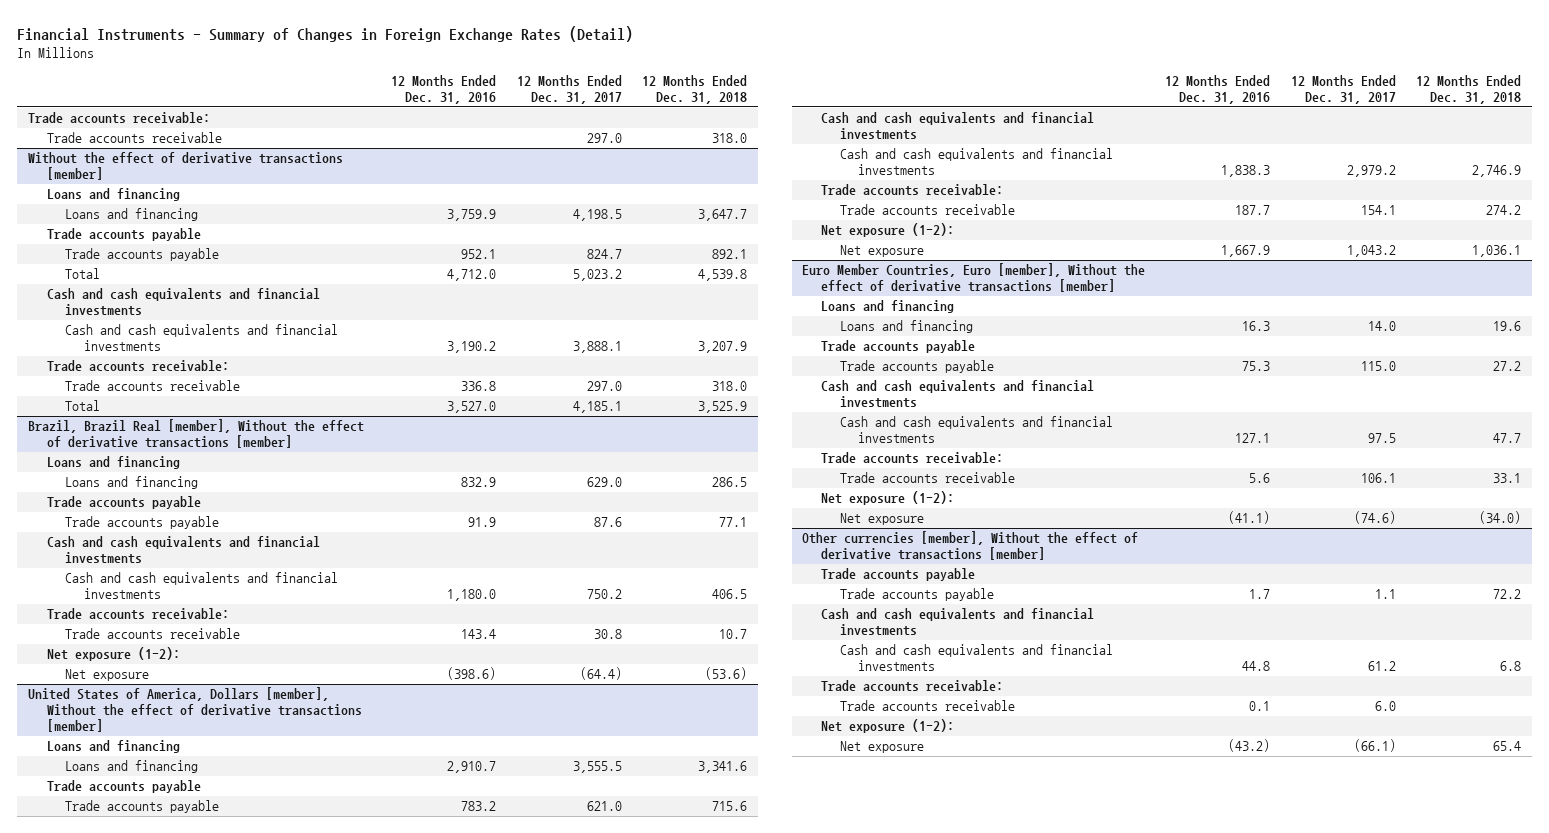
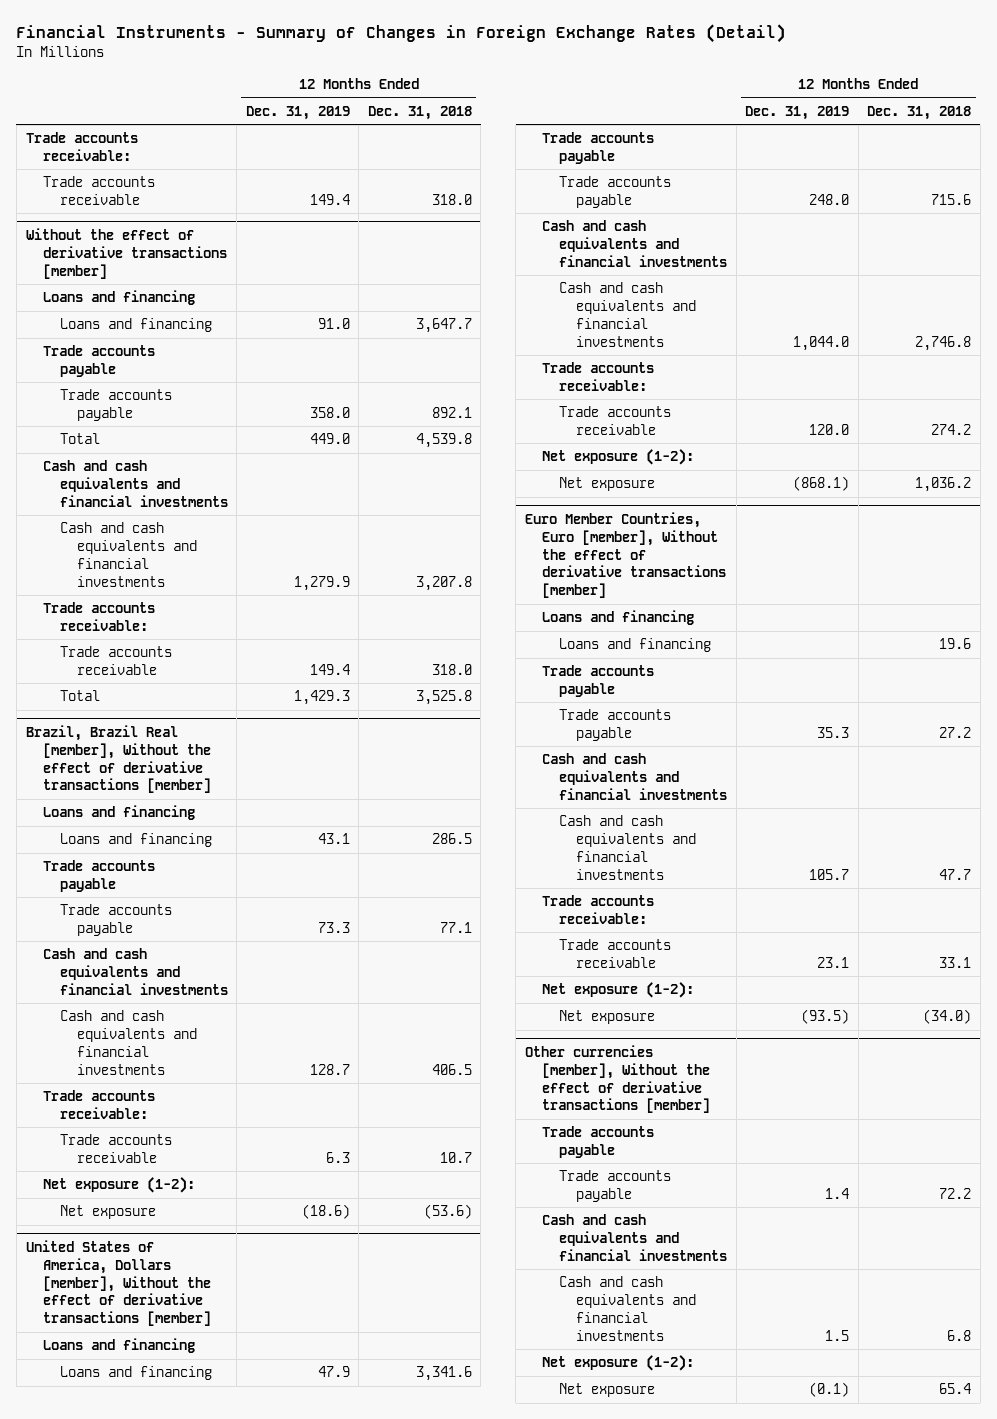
[391,74,497,104] 12 Months Ended Dec. 31, 2016 -> none
[516,74,622,104] 12 Months Ended Dec. 31, 2017 -> none
none -> [245,106,350,121] Dec. 31, 2019
[698,341,748,354] 3,207.9 -> [415,575,472,591] 3,207.8
[698,401,748,414] 3,525.9 -> [415,690,472,706] 3,525.8
[1472,165,1522,178] 2,746.9 -> [915,335,972,351] 2,746.8
[1472,245,1522,258] 1,036.1 -> [915,477,972,493] 1,036.2
[820,680,1003,693] Trade accounts receivable: -> none
[839,700,1015,712] Trade accounts receivable -> none

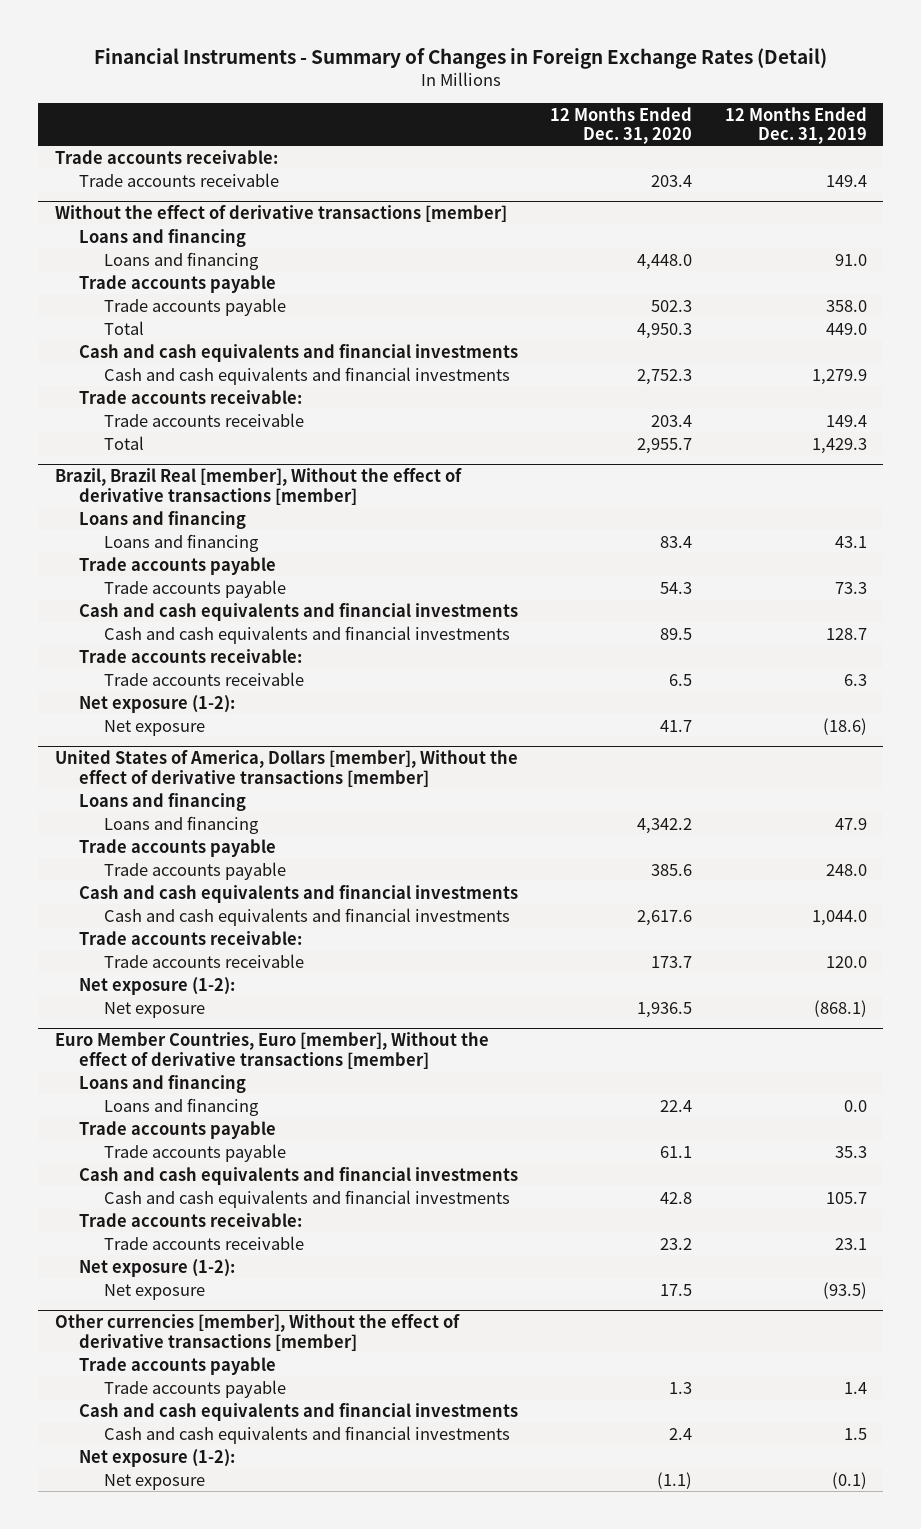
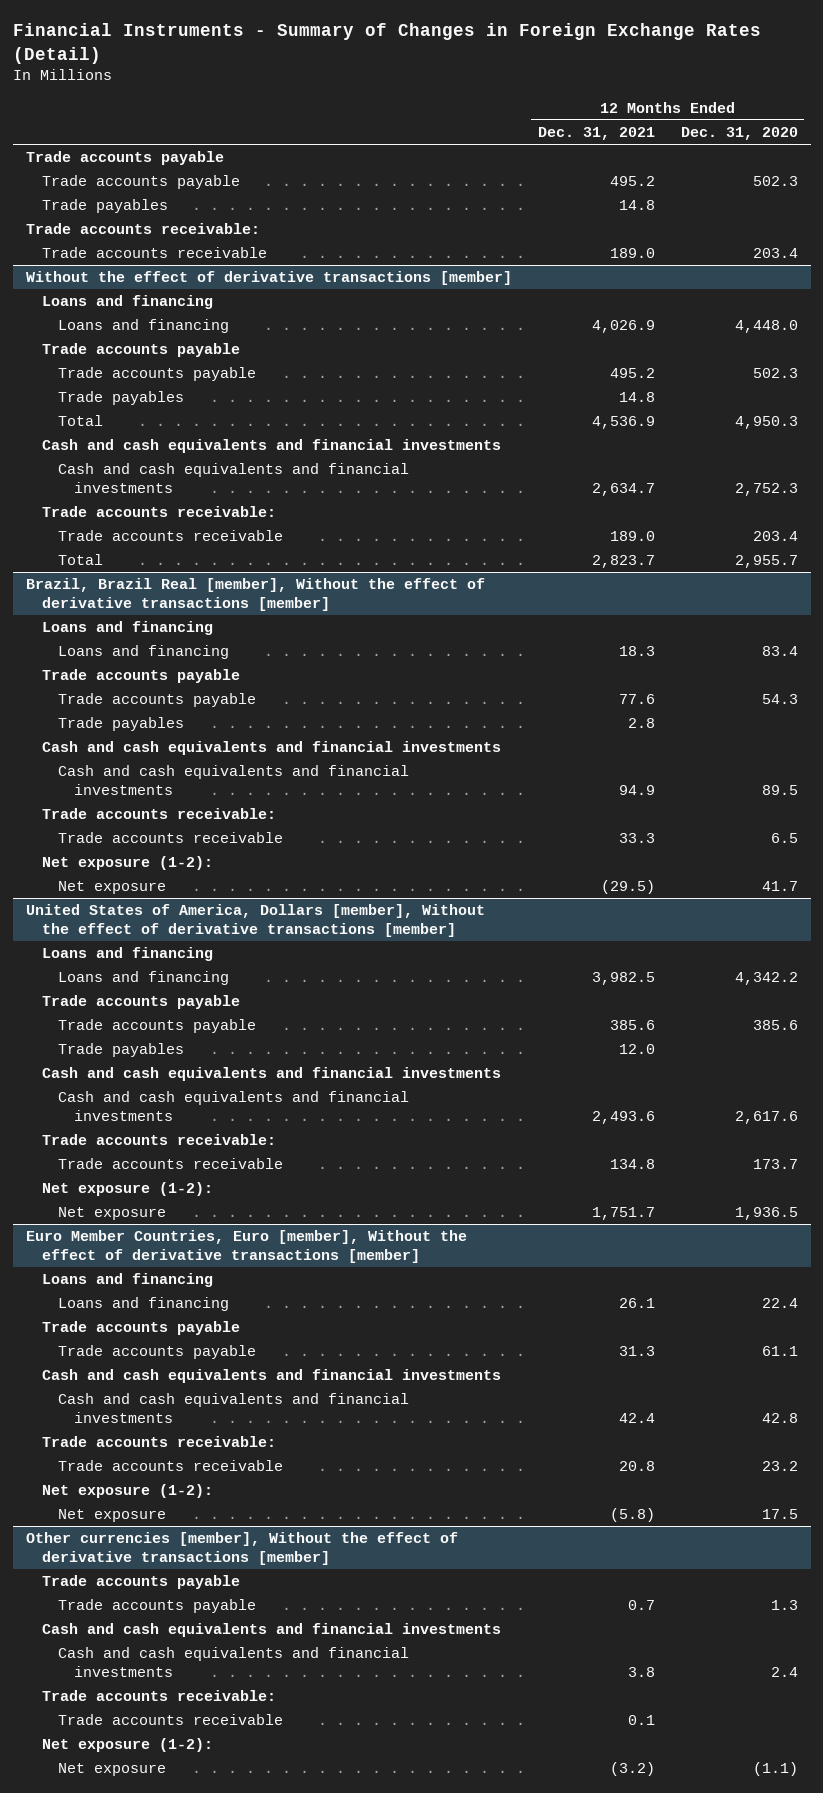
[724,106,867,144] 12 Months Ended Dec. 31, 2019 -> none
none -> [537,126,655,140] Dec. 31, 2021
none -> [25,151,224,166] Trade accounts payable
none -> [41,175,240,190] Trade accounts payable
none -> [41,199,168,214] Trade payables
none -> [57,391,184,406] Trade payables
none -> [57,717,184,732] Trade payables
none -> [57,1043,184,1058] Trade payables
none -> [41,1690,276,1702] Trade accounts receivable:
none -> [57,1714,283,1726] Trade accounts receivable

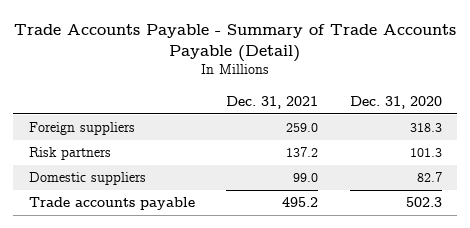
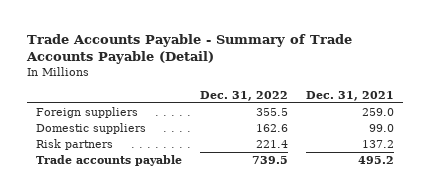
[349,95,442,109] Dec. 31, 2020 -> none
none -> [199,90,288,101] Dec. 31, 2022
[28,147,111,161] Risk partners -> [35,139,113,151] Risk partners

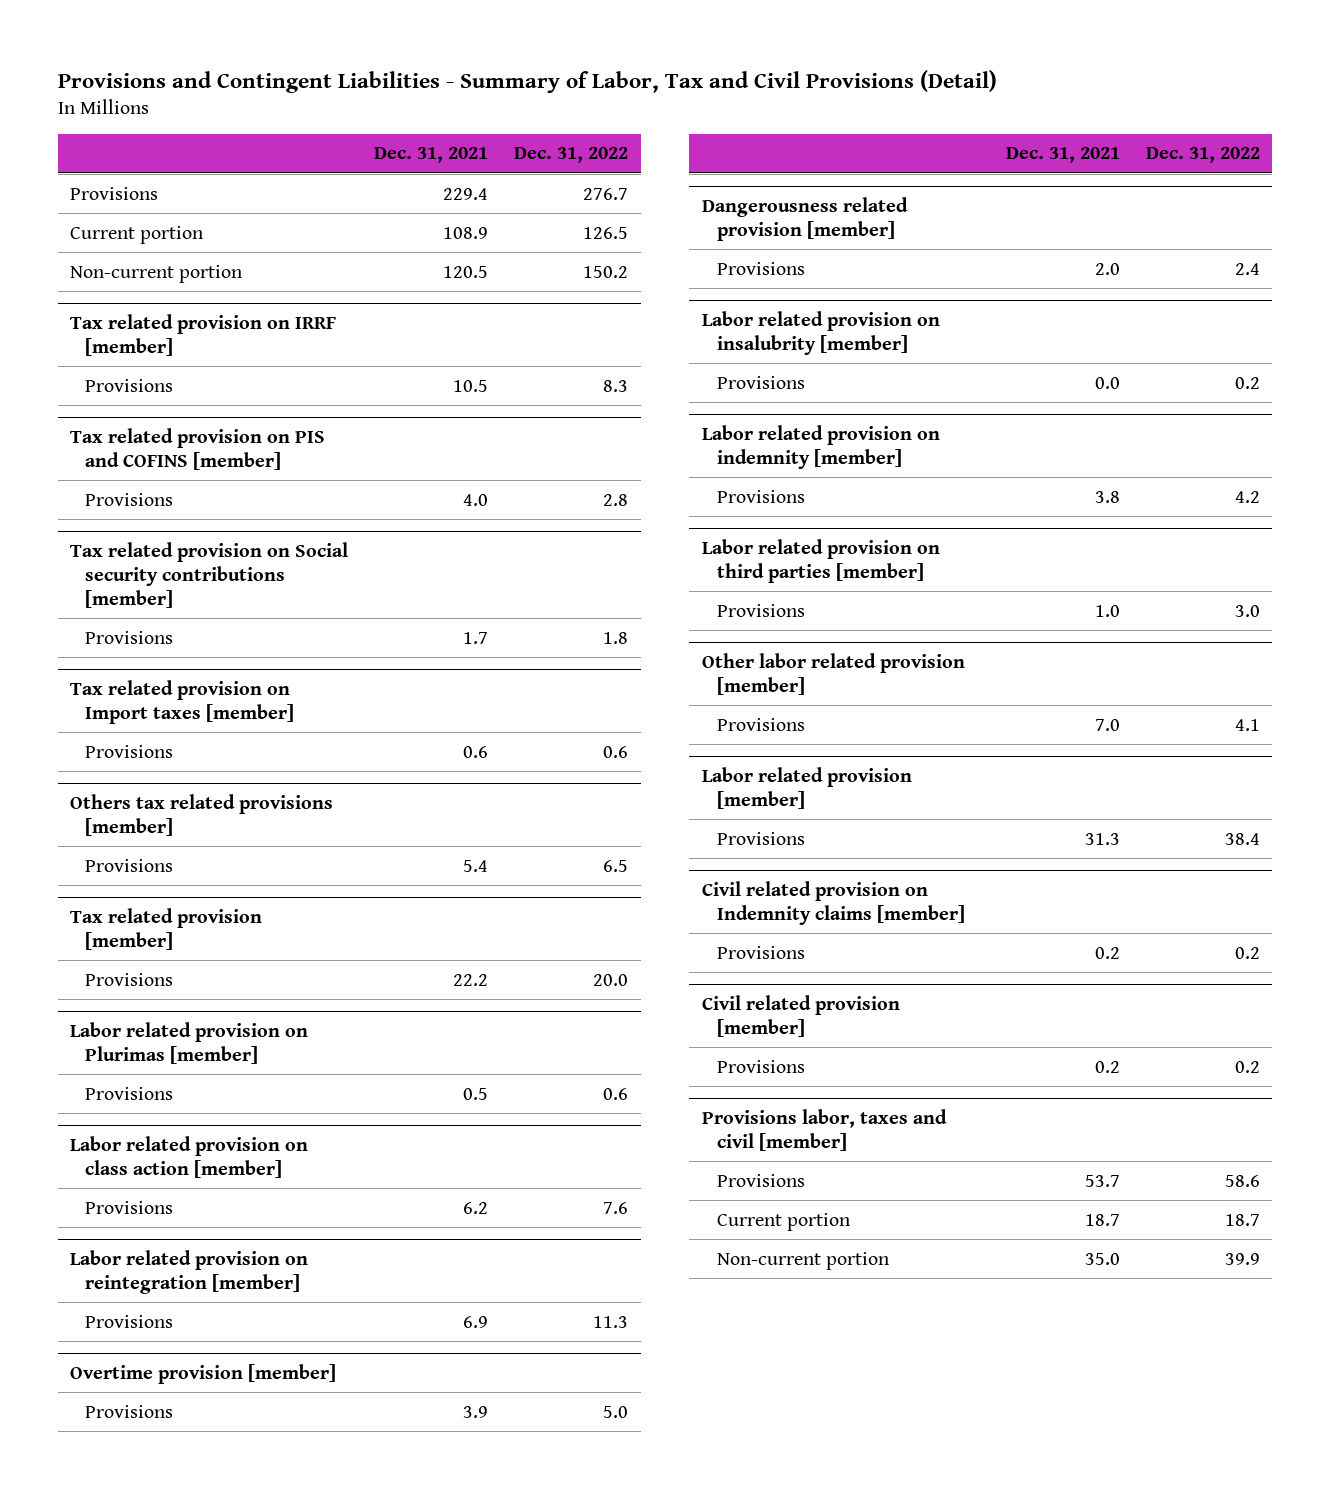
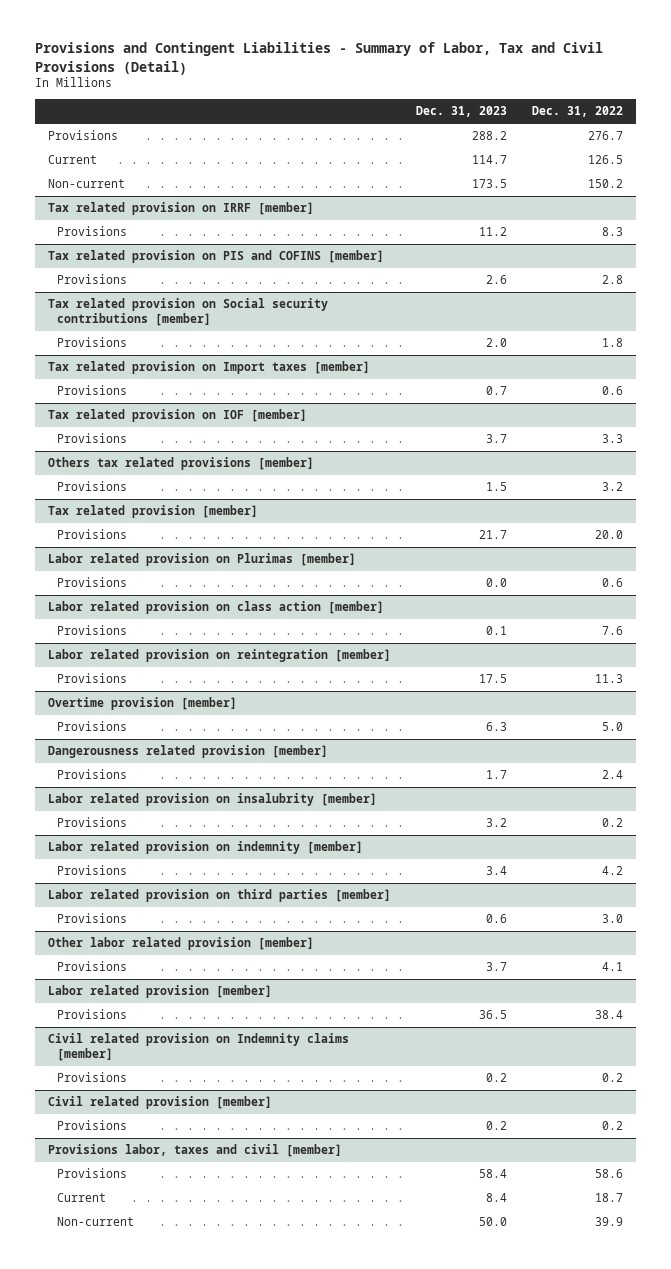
[374,147,489,164] Dec. 31, 2021 -> none
none -> [416,106,508,118] Dec. 31, 2023
[70,225,204,244] Current portion -> [47,155,97,165] Current
[70,264,243,283] Non-current portion -> [47,179,125,189] Non-current
none -> [47,409,307,423] Tax related provision on IOF [member]
none -> [57,433,128,444] Provisions
[602,859,628,872] 6.5 -> [602,482,624,492] 3.2
[716,1212,850,1231] Current portion -> [57,1193,107,1203] Current
[716,1251,889,1270] Non-current portion -> [57,1217,135,1227] Non-current

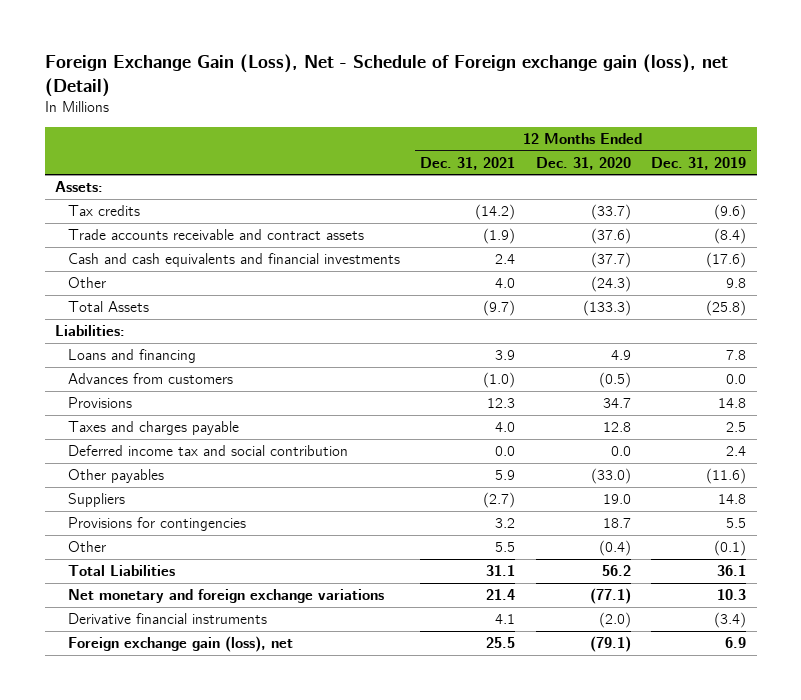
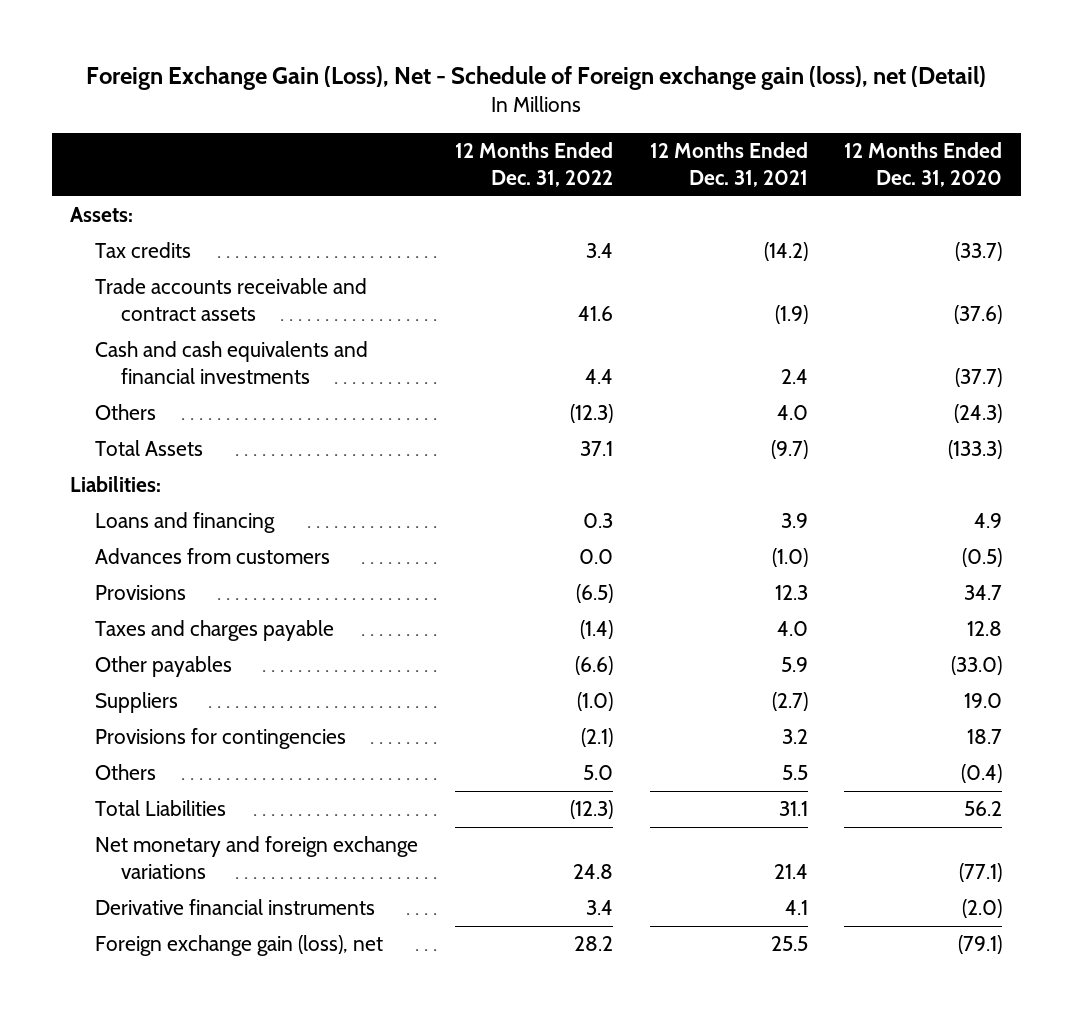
[651,156,747,170] Dec. 31, 2019 -> none
none -> [455,142,614,188] 12 Months Ended Dec. 31, 2022
[67,276,106,288] Other -> [95,404,157,421] Others
[67,444,348,456] Deferred income tax and social contribution -> none
[67,540,106,552] Other -> [95,764,157,781] Others

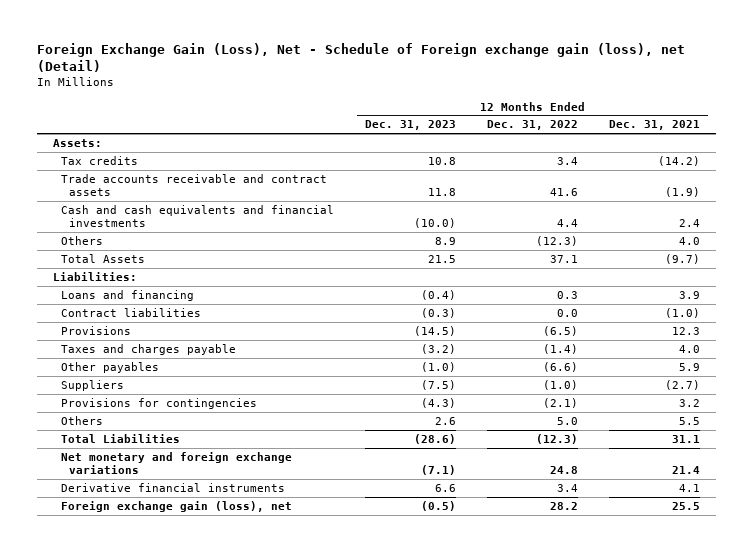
[844,142,1003,188] 12 Months Ended Dec. 31, 2020 -> none
none -> [365,120,457,131] Dec. 31, 2023
[95,548,331,565] Advances from customers -> none
none -> [60,307,201,317] Contract liabilities

